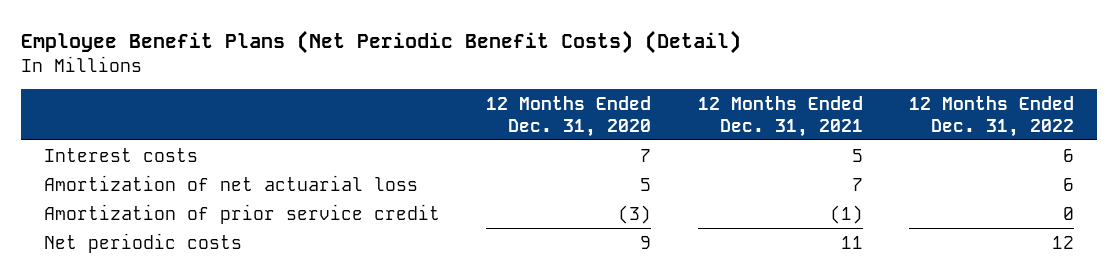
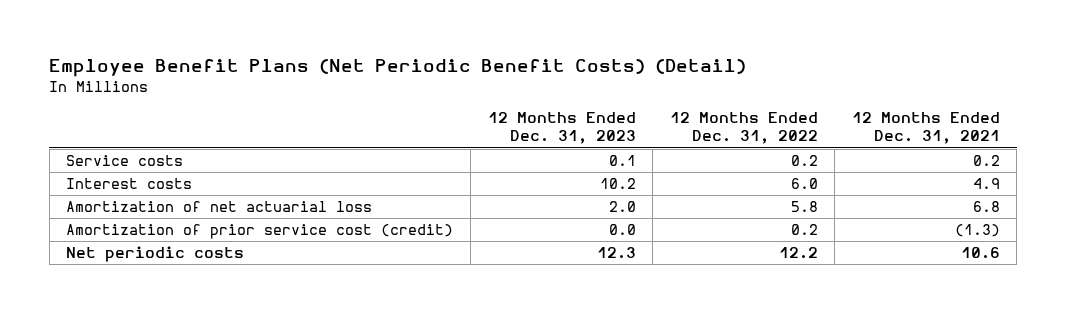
[486,95,652,137] 12 Months Ended Dec. 31, 2020 -> none
none -> [487,112,636,145] 12 Months Ended Dec. 31, 2023
none -> [66,155,184,167] Service costs
[851,148,863,162] 5 -> [972,178,1000,190] 4.9
[1063,148,1075,162] 6 -> [790,178,818,190] 6.0
[851,177,863,191] 7 -> [972,201,1000,213] 6.8
[1063,177,1075,191] 6 -> [790,201,818,213] 5.8
[44,203,441,224] Amortization of prior service credit -> [66,224,454,240] Amortization of prior service cost (credit)
[829,204,863,224] (1) -> [954,224,1000,238] (1.3)
[1063,206,1075,220] 0 -> [790,224,818,236] 0.2
[840,235,863,249] 11 -> [960,247,1000,260] 10.6
[1052,235,1075,249] 12 -> [778,247,818,260] 12.2

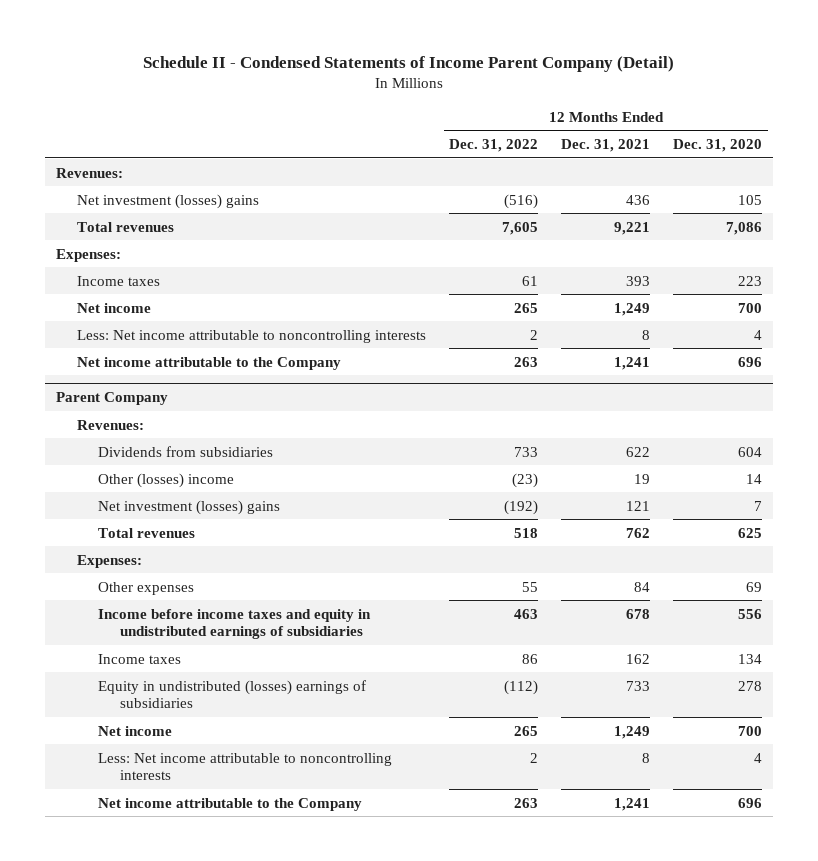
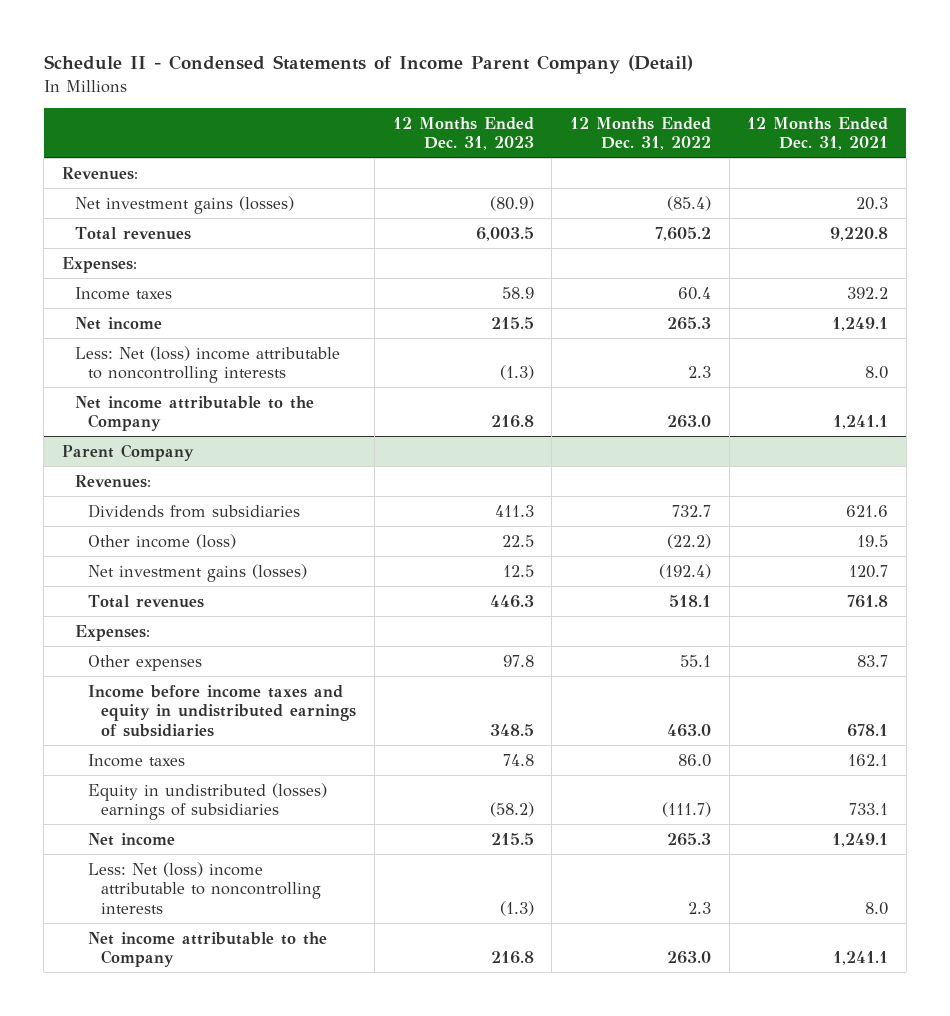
[673,139,763,153] Dec. 31, 2020 -> none
none -> [392,116,534,151] 12 Months Ended Dec. 31, 2023
[77,193,260,209] Net investment (losses) gains -> [75,195,295,214] Net investment gains (losses)
[504,193,539,209] (516) -> [667,195,712,211] (85.4)
[626,194,651,205] 436 -> [856,196,889,210] 20.3
[502,221,539,235] 7,605 -> [655,226,712,241] 7,605.2
[614,221,651,235] 9,221 -> [830,226,889,241] 9,220.8
[522,275,539,286] 61 -> [678,286,712,300] 60.4
[626,275,651,286] 393 -> [847,286,889,299] 392.2
[514,302,539,313] 265 -> [667,316,712,330] 265.3
[614,302,651,316] 1,249 -> [832,316,889,331] 1,249.1
[77,329,427,343] Less: Net income attributable to noncontrolling interests -> [75,345,341,384] Less: Net (loss) income attributable to noncontrolling interests
[530,329,539,340] 2 -> [688,366,712,379] 2.3
[642,329,651,340] 8 -> [865,366,889,380] 8.0
[514,356,539,367] 263 -> [667,415,712,429] 263.0
[614,356,651,370] 1,241 -> [833,415,889,430] 1,241.1
[514,446,539,457] 733 -> [672,504,712,517] 732.7
[626,446,651,457] 622 -> [846,504,889,517] 621.6
[98,472,235,488] Other (losses) income -> [88,533,237,549] Other income (loss)
[512,472,539,488] (23) -> [667,533,712,549] (22.2)
[634,473,651,484] 19 -> [857,534,889,547] 19.5
[98,499,281,515] Net investment (losses) gains -> [88,563,308,582] Net investment gains (losses)
[504,499,539,515] (192) -> [659,563,712,579] (192.4)
[626,500,651,511] 121 -> [849,564,889,578] 120.7
[514,527,539,538] 518 -> [669,594,712,607] 518.1
[626,527,651,538] 762 -> [847,594,889,608] 761.8
[522,581,539,592] 55 -> [680,654,712,667] 55.1
[634,581,651,592] 84 -> [857,654,889,667] 83.7
[514,608,539,619] 463 -> [667,723,712,737] 463.0
[626,608,651,619] 678 -> [847,723,889,737] 678.1
[522,653,539,664] 86 -> [678,753,712,767] 86.0
[626,653,651,664] 162 -> [848,753,889,766] 162.1
[504,679,539,695] (112) -> [662,802,712,818] (111.7)
[626,680,651,691] 733 -> [849,803,889,816] 733.1
[514,725,539,736] 265 -> [667,832,712,846] 265.3
[614,725,651,739] 1,249 -> [832,832,889,847] 1,249.1
[98,752,393,780] Less: Net income attributable to noncontrolling interests -> [88,861,322,914] Less: Net (loss) income attributable to noncontrolling interests
[530,752,539,763] 2 -> [688,901,712,914] 2.3
[642,752,651,763] 8 -> [865,901,889,915] 8.0
[514,797,539,808] 263 -> [667,951,712,965] 263.0
[614,797,651,811] 1,241 -> [833,951,889,966] 1,241.1

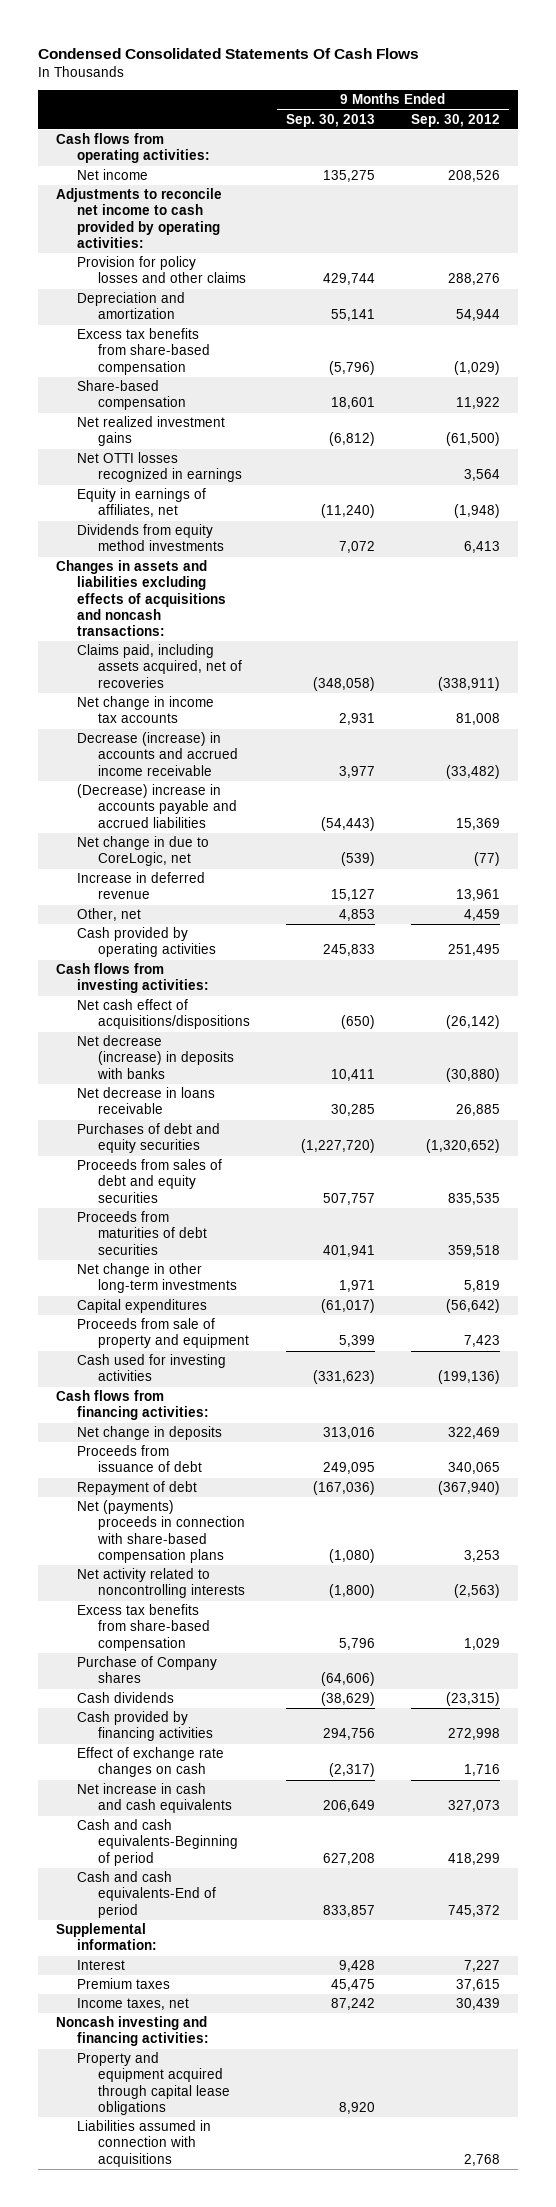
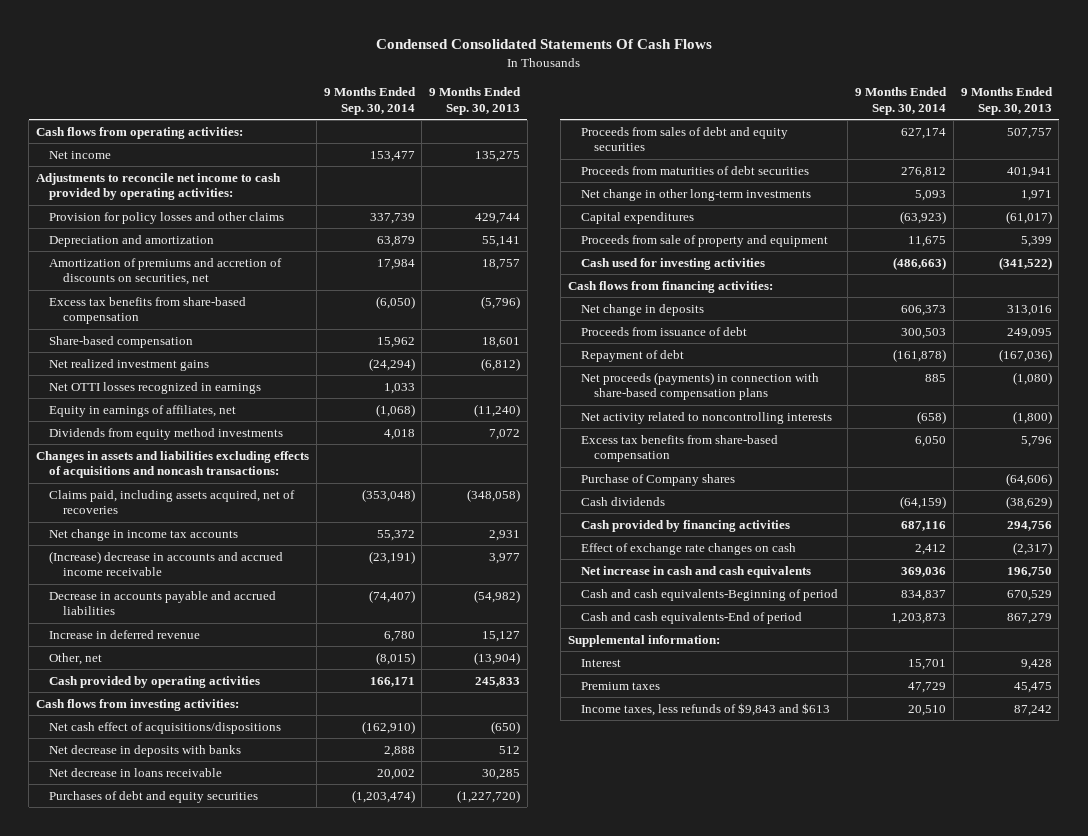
[410,113,500,127] Sep. 30, 2012 -> none
none -> [323,87,416,115] 9 Months Ended Sep. 30, 2014
none -> [49,257,283,286] Amortization of premiums and accretion of discounts on securities, net
[76,836,209,867] Net change in due to CoreLogic, net -> none
[76,732,238,776] Decrease (increase) in accounts and accrued income receivable -> [49,550,284,577] (Increase) decrease in accounts and accrued income receivable
[76,784,237,828] (Decrease) increase in accounts payable and accrued liabilities -> [49,590,277,616] Decrease in accounts payable and accrued liabilities
[320,816,375,831] (54,443) -> [474,589,521,603] (54,982)
[338,909,375,922] 4,853 -> [474,651,521,665] (13,904)
[76,1035,234,1079] Net decrease (increase) in deposits with banks -> [49,744,242,757] Net decrease in deposits with banks
[330,1068,375,1081] 10,411 -> [499,745,521,754] 512
[312,1370,375,1385] (331,623) -> [998,256,1052,270] (341,522)
[76,1500,245,1563] Net (payments) proceeds in connection with share-based compensation plans -> [581,371,820,401] Net proceeds (payments) in connection with share-based compensation plans
[322,1800,375,1813] 206,649 -> [1006,566,1052,577] 196,750
[322,1852,375,1865] 627,208 -> [1006,589,1052,601] 670,529
[322,1904,375,1917] 833,857 -> [1006,612,1052,624] 867,279
[56,2016,209,2047] Noncash investing and financing activities: -> none
[76,2052,230,2115] Property and equipment acquired through capital lease obligations -> none
[76,2120,211,2167] Liabilities assumed in connection with acquisitions -> none
[76,1998,189,2011] Income taxes, net -> [581,702,831,716] Income taxes, less refunds of $9,843 and $613

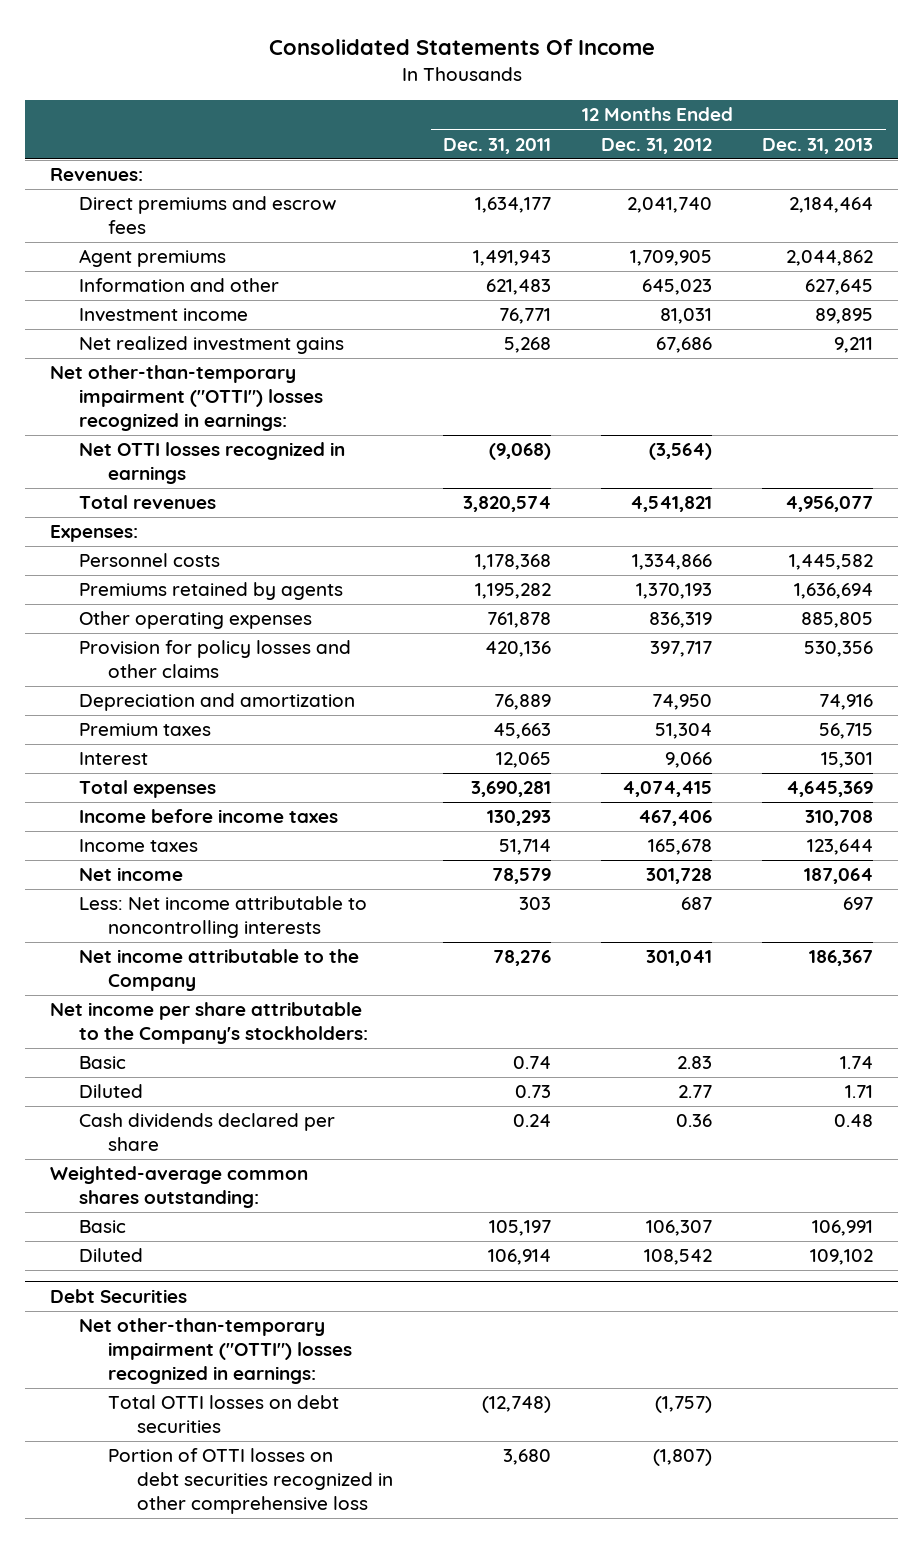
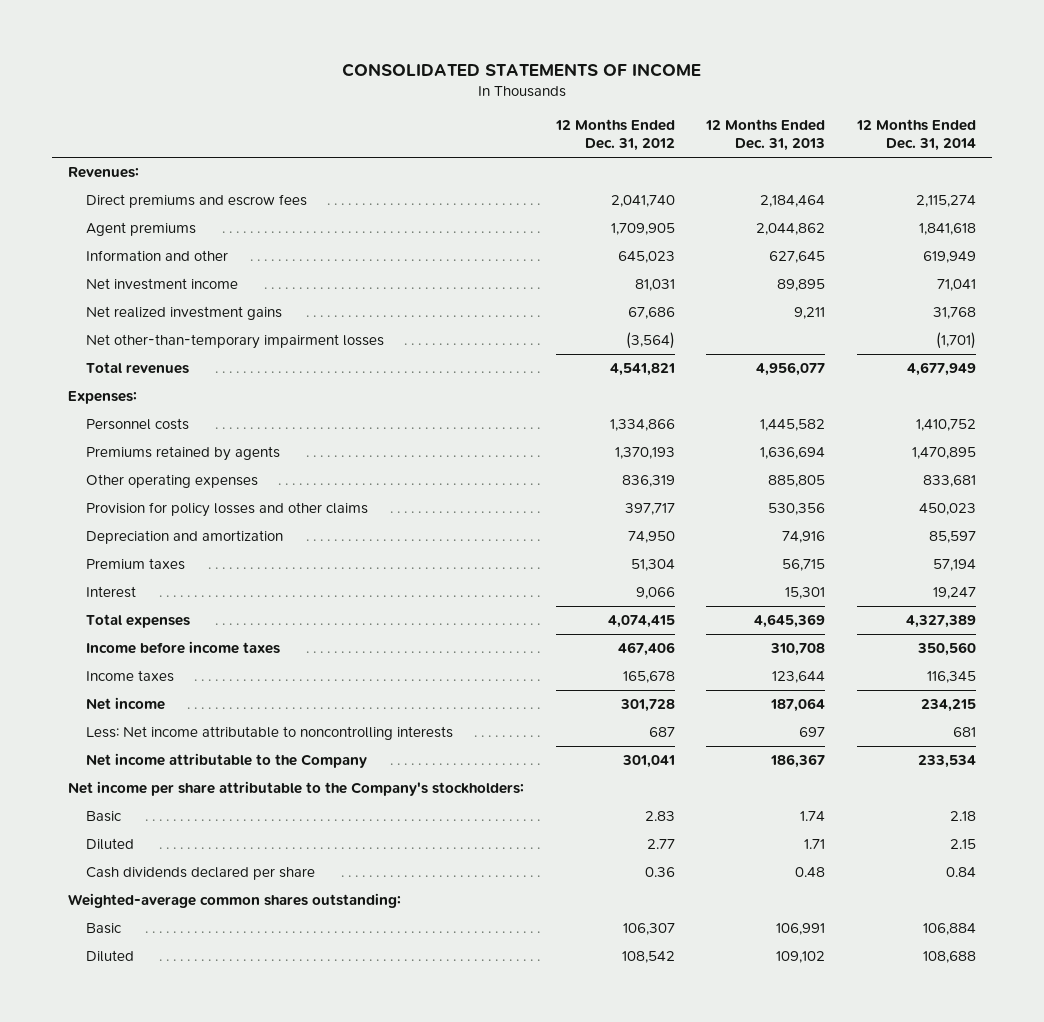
[268,39,655,56] Consolidated Statements Of Income -> [342,62,702,77] CONSOLIDATED STATEMENTS OF INCOME
[443,137,552,154] Dec. 31, 2011 -> none
none -> [856,119,977,152] 12 Months Ended Dec. 31, 2014
[79,308,249,323] Investment income -> [85,278,238,291] Net investment income
[50,365,324,432] Net other-than-temporary impairment ("OTTI") losses recognized in earnings: -> none
[79,442,346,485] Net OTTI losses recognized in earnings -> [85,334,384,350] Net other-than-temporary impairment losses
[50,1289,188,1304] Debt Securities -> none
[79,1318,353,1385] Net other-than-temporary impairment ("OTTI") losses recognized in earnings: -> none
[108,1395,340,1434] Total OTTI losses on debt securities -> none
[108,1448,394,1515] Portion of OTTI losses on debt securities recognized in other comprehensive loss -> none

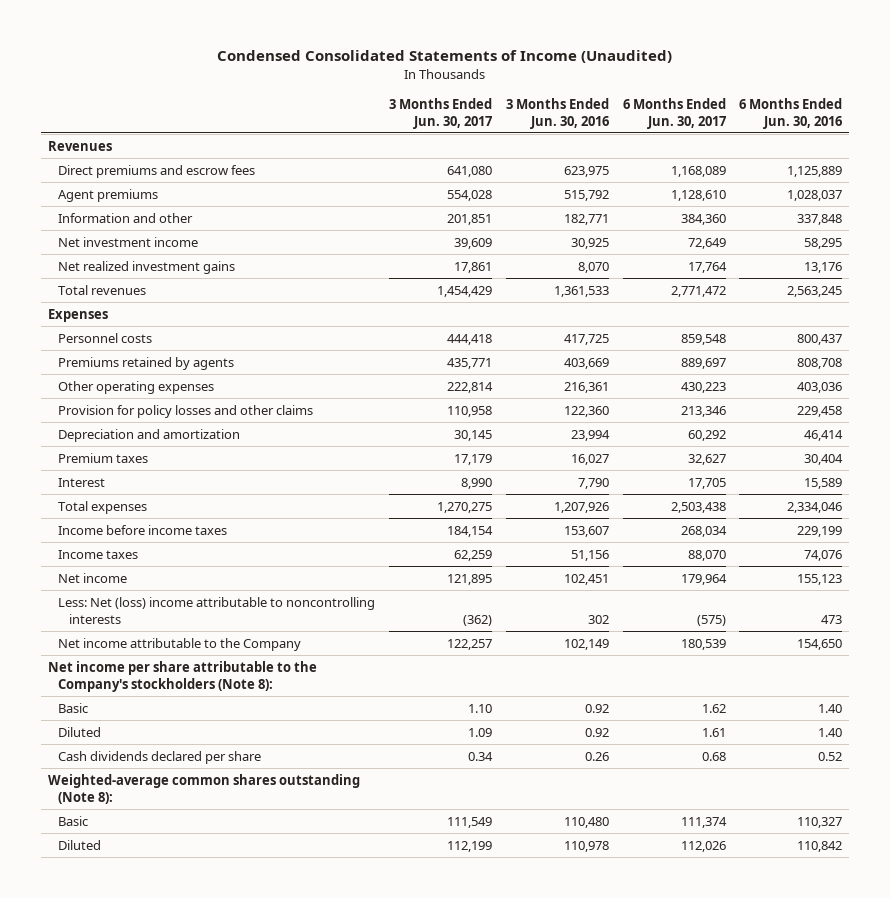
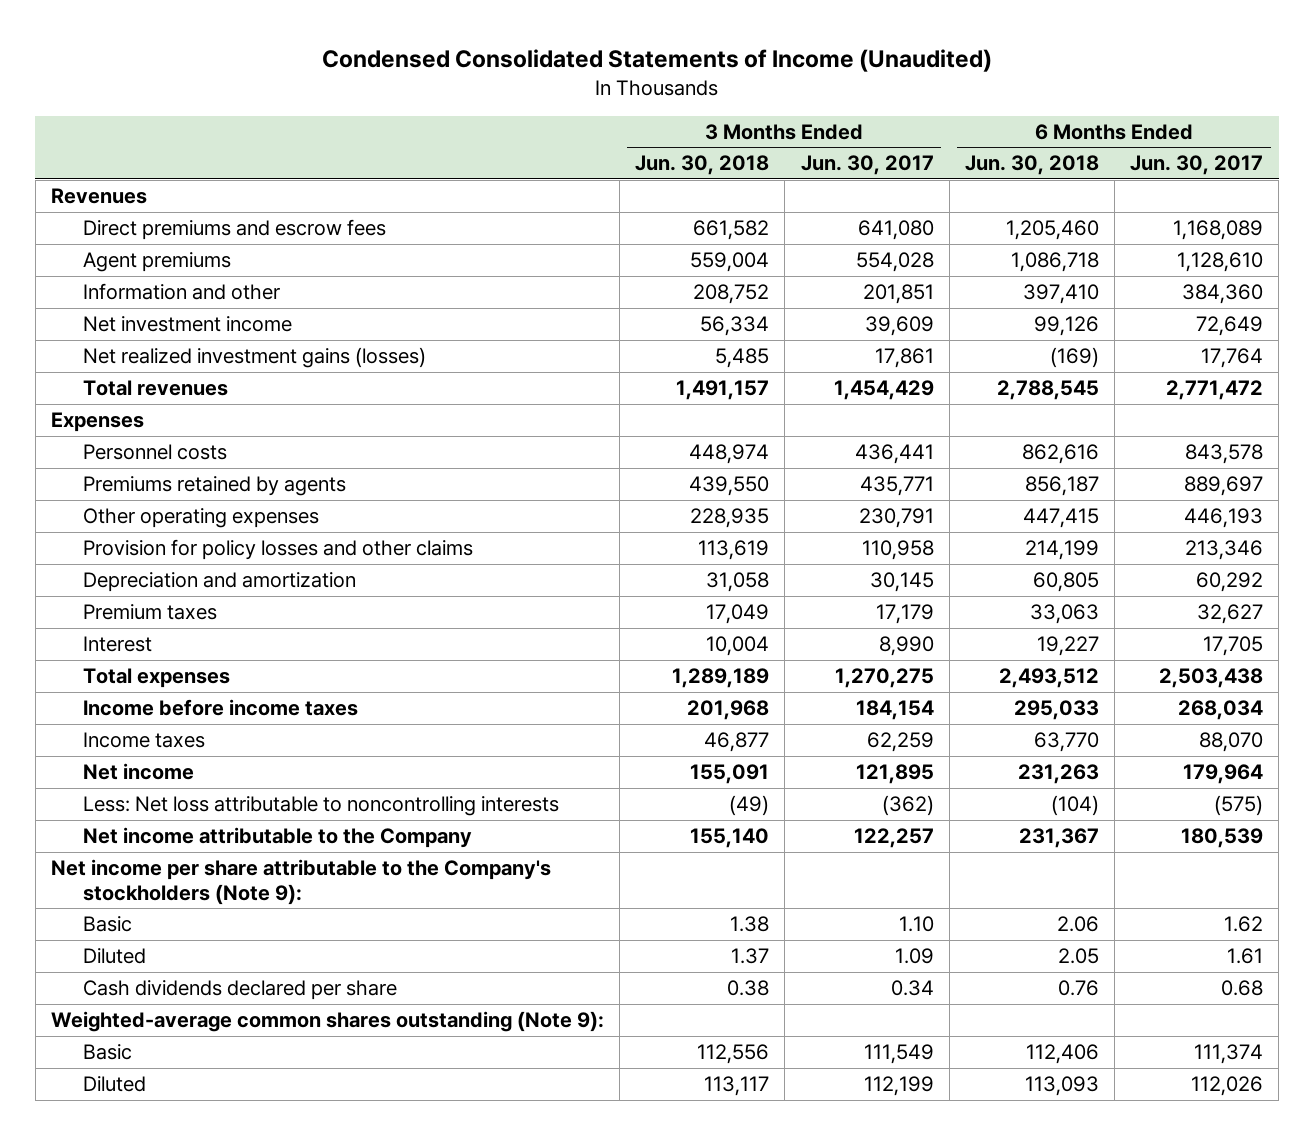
[505,97,609,129] 3 Months Ended Jun. 30, 2016 -> none
[739,97,843,129] 6 Months Ended Jun. 30, 2016 -> none
none -> [635,155,770,176] Jun. 30, 2018
none -> [964,155,1099,176] Jun. 30, 2018
[58,260,236,274] Net realized investment gains -> [82,347,426,369] Net realized investment gains (losses)
[447,333,493,345] 444,418 -> [854,444,934,465] 436,441
[680,333,726,345] 859,548 -> [1185,444,1264,465] 843,578
[447,381,494,393] 222,814 -> [858,508,934,529] 230,791
[680,381,726,393] 430,223 -> [1184,508,1264,529] 446,193
[58,596,376,624] Less: Net (loss) income attributable to noncontrolling interests -> [82,796,559,817] Less: Net loss attributable to noncontrolling interests
[47,660,317,692] Net income per share attributable to the Company's stockholders (Note 8): -> [50,859,551,905] Net income per share attributable to the Company's stockholders (Note 9):
[47,773,360,804] Weighted-average common shares outstanding (Note 8): -> [50,1011,604,1033] Weighted-average common shares outstanding (Note 9):

